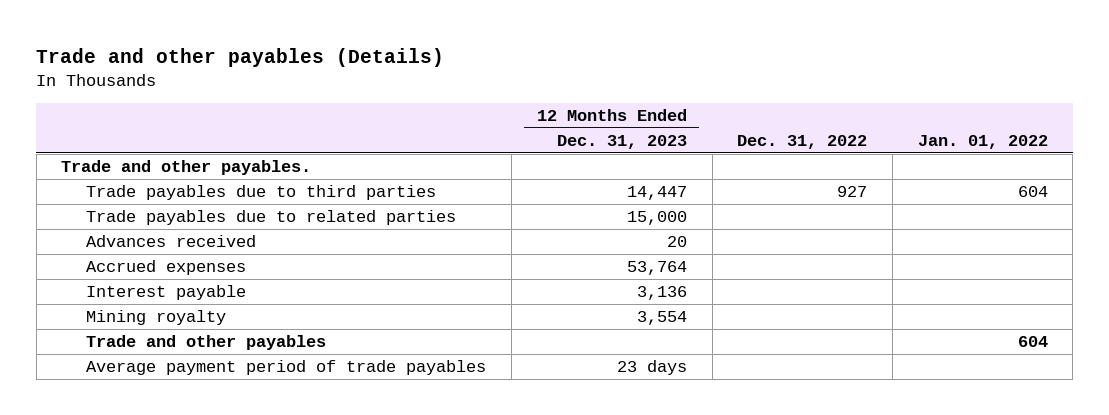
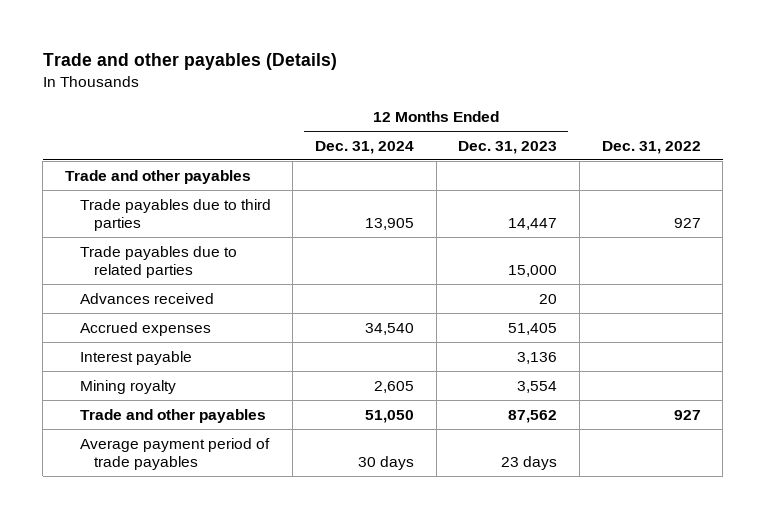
[917,134,1048,149] Jan. 01, 2022 -> none
none -> [314,140,414,154] Dec. 31, 2024
[61,160,312,176] Trade and other payables. -> none
[86,335,327,351] Trade and other payables -> [64,169,251,184] Trade and other payables
[626,261,687,276] 53,764 -> [508,322,558,335] 51,405
none -> [79,408,266,423] Trade and other payables

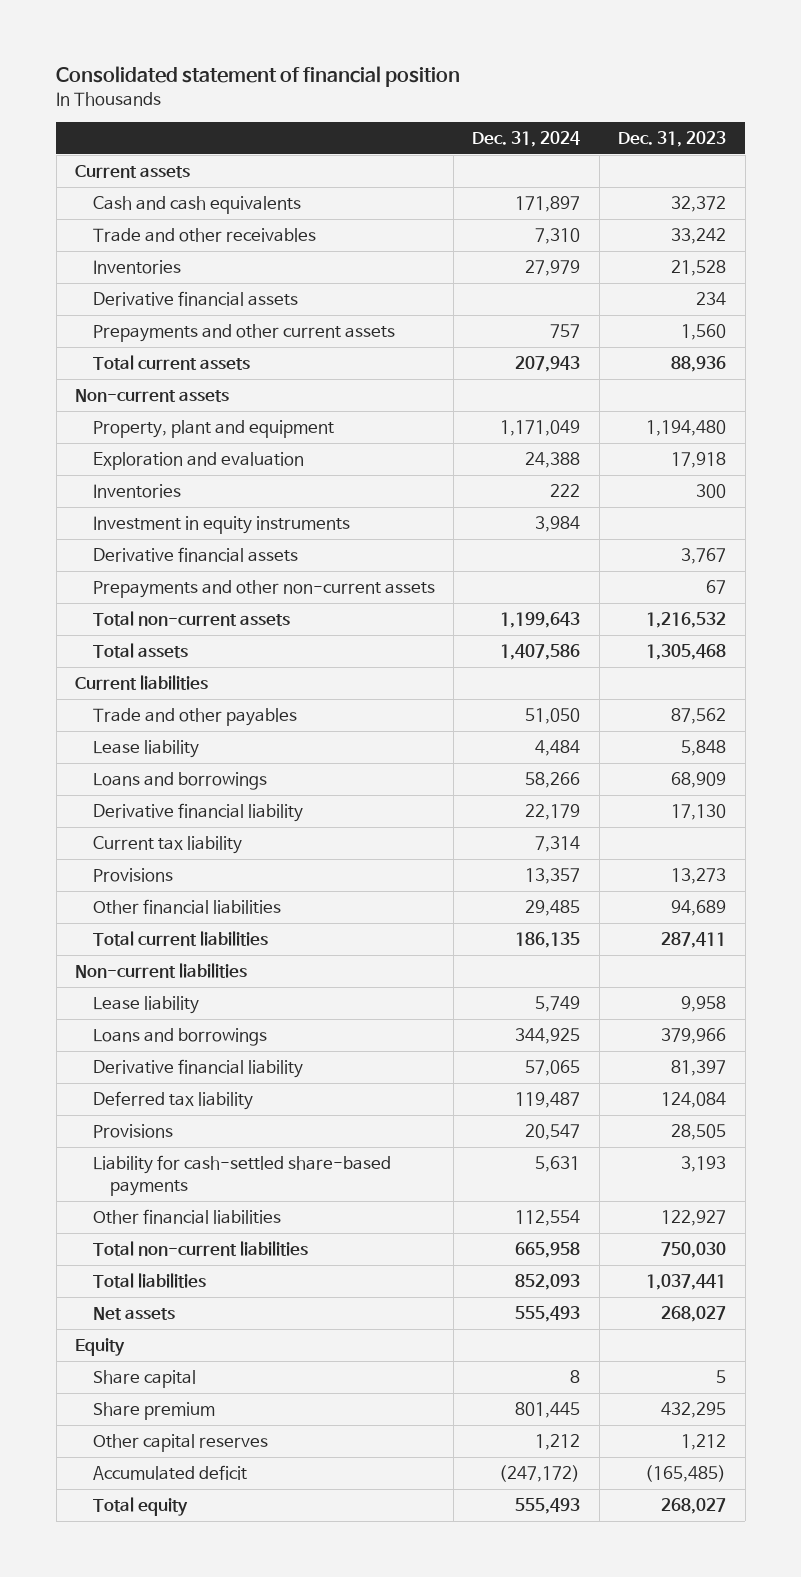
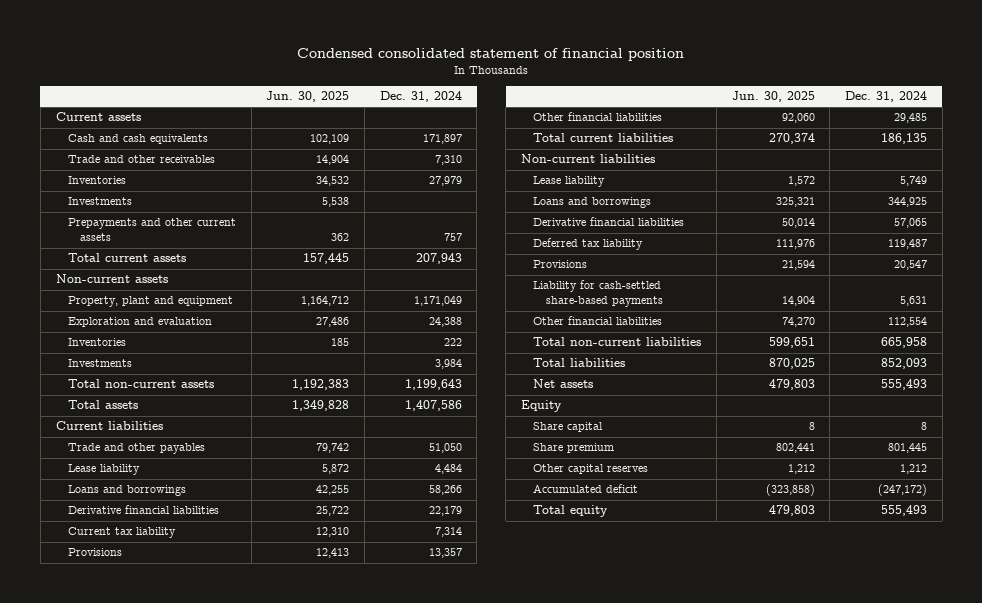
[56,66,461,88] Consolidated statement of financial position -> [297,48,685,62] Condensed consolidated statement of financial position
[618,131,727,148] Dec. 31, 2023 -> none
none -> [266,91,350,103] Jun. 30, 2025
[92,290,298,306] Derivative financial assets -> none
none -> [67,197,132,206] Investments
[92,546,298,562] Derivative financial assets -> none
[92,579,435,598] Prepayments and other non-current assets -> none
[92,515,350,534] Investment in equity instruments -> [67,359,132,368] Investments
[92,802,303,822] Derivative financial liability -> [67,505,219,515] Derivative financial liabilities
[92,1058,303,1078] Derivative financial liability -> [533,217,685,227] Derivative financial liabilities

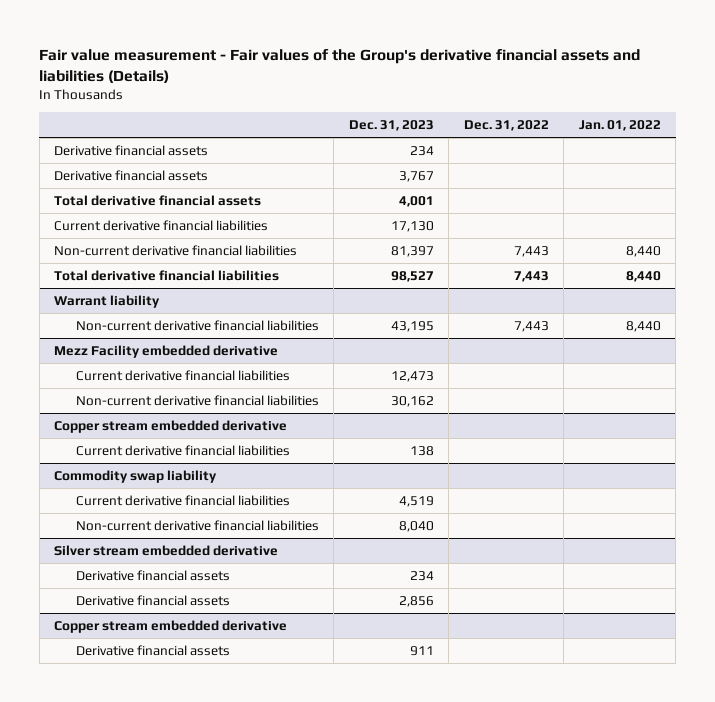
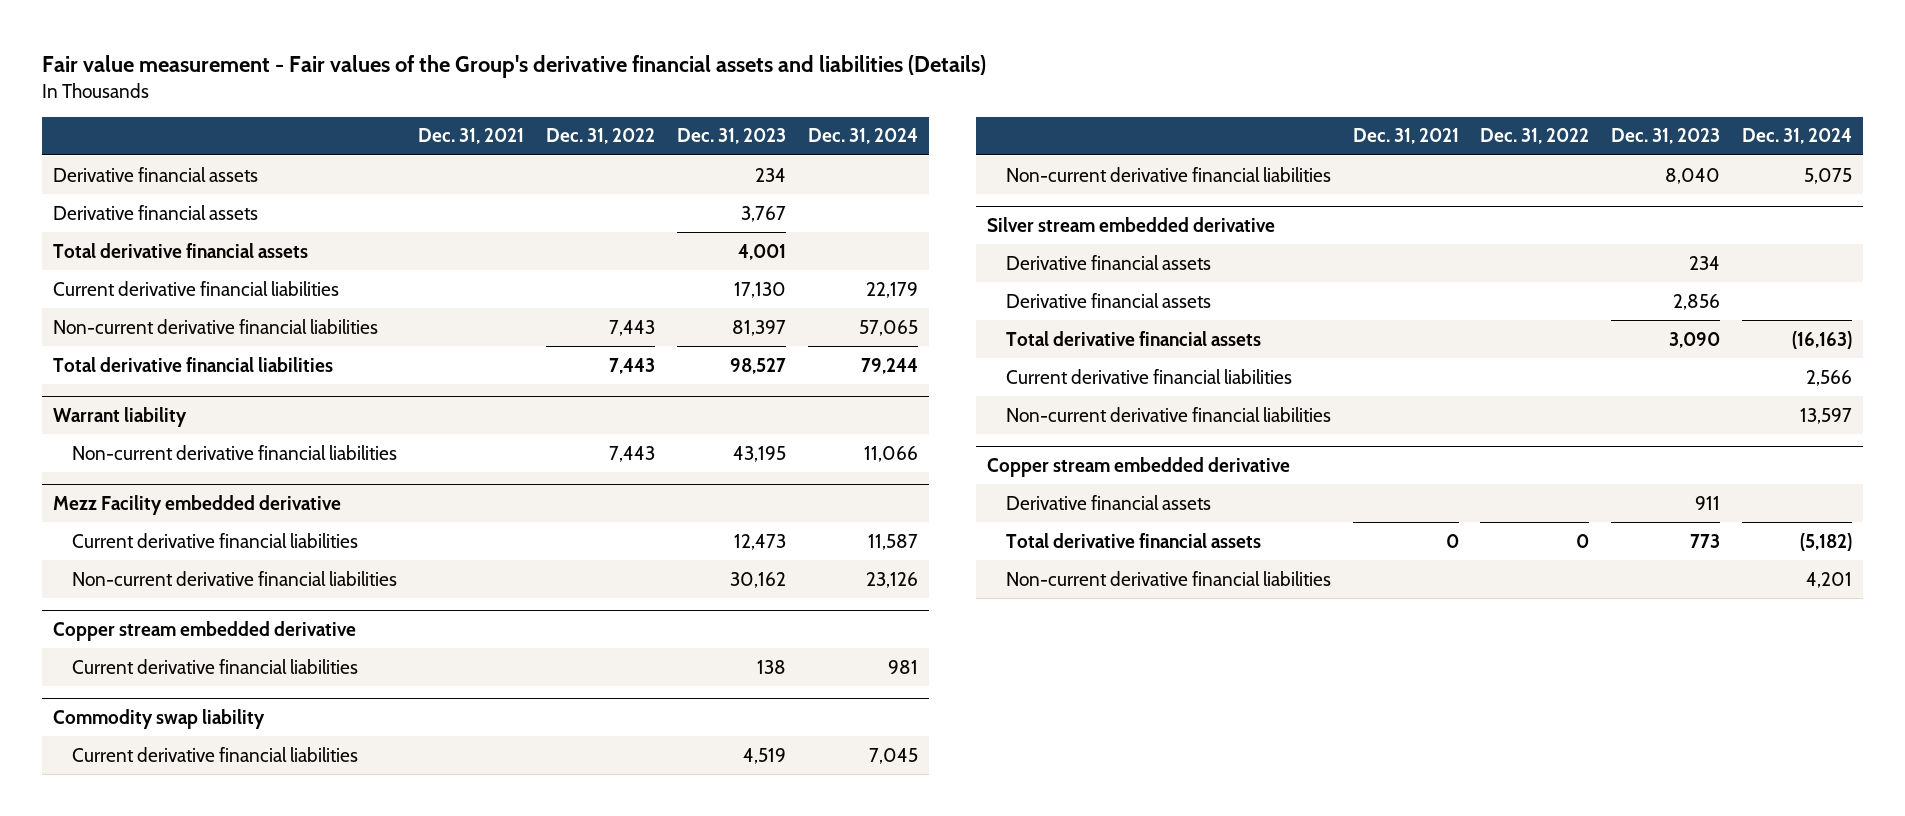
[578,120,661,132] Jan. 01, 2022 -> none
none -> [418,128,525,145] Dec. 31, 2021
none -> [807,128,918,145] Dec. 31, 2024
none -> [1005,330,1261,346] Total derivative financial assets
none -> [1005,368,1292,384] Current derivative financial liabilities
none -> [1005,406,1331,422] Non-current derivative financial liabilities
none -> [1005,532,1261,548] Total derivative financial assets
none -> [1005,570,1331,586] Non-current derivative financial liabilities

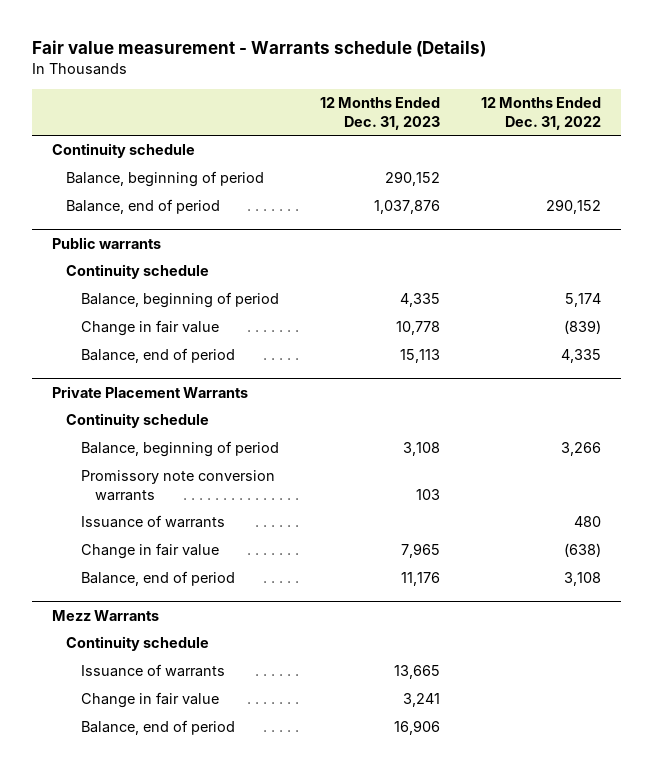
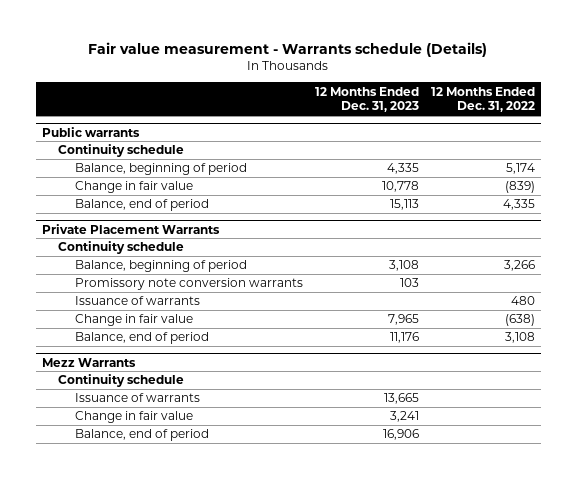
[52,143,196,159] Continuity schedule -> none
[66,171,265,188] Balance, beginning of period -> none
[66,199,221,215] Balance, end of period -> none

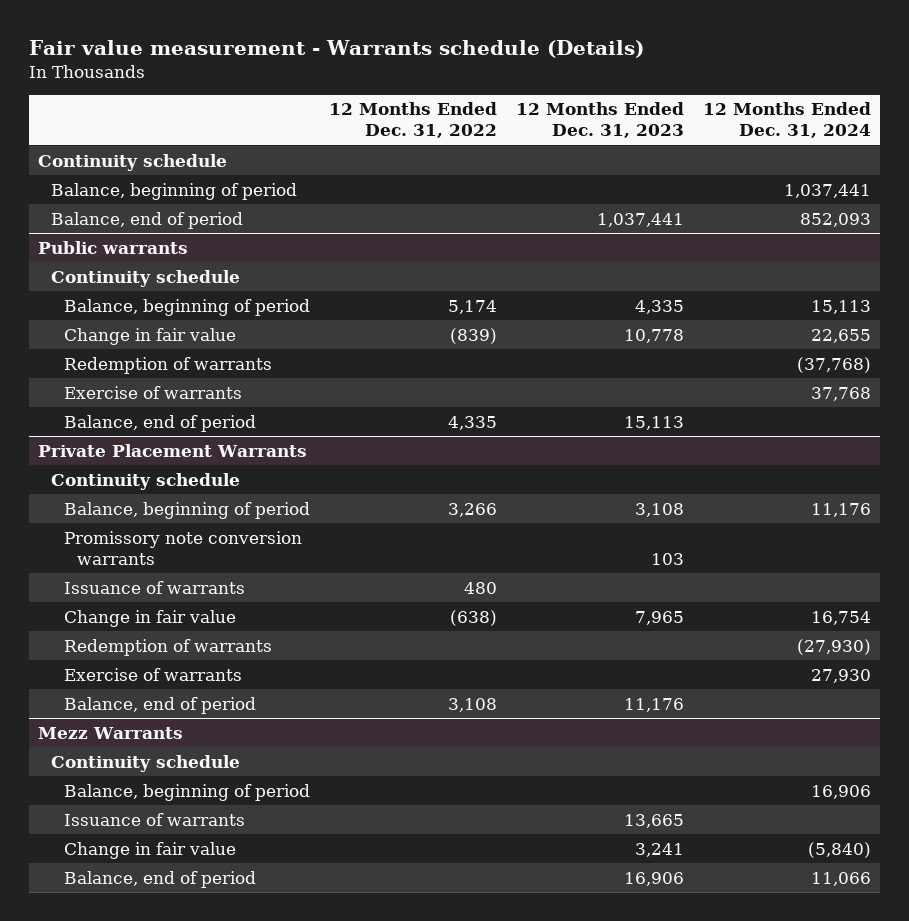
none -> [703,102,872,139] 12 Months Ended Dec. 31, 2024
none -> [38,153,228,171] Continuity schedule
none -> [51,182,298,200] Balance, beginning of period
none -> [51,211,244,229] Balance, end of period
none -> [64,356,273,374] Redemption of warrants
none -> [64,385,243,399] Exercise of warrants
none -> [64,638,273,656] Redemption of warrants
none -> [64,667,243,681] Exercise of warrants
none -> [64,783,311,801] Balance, beginning of period

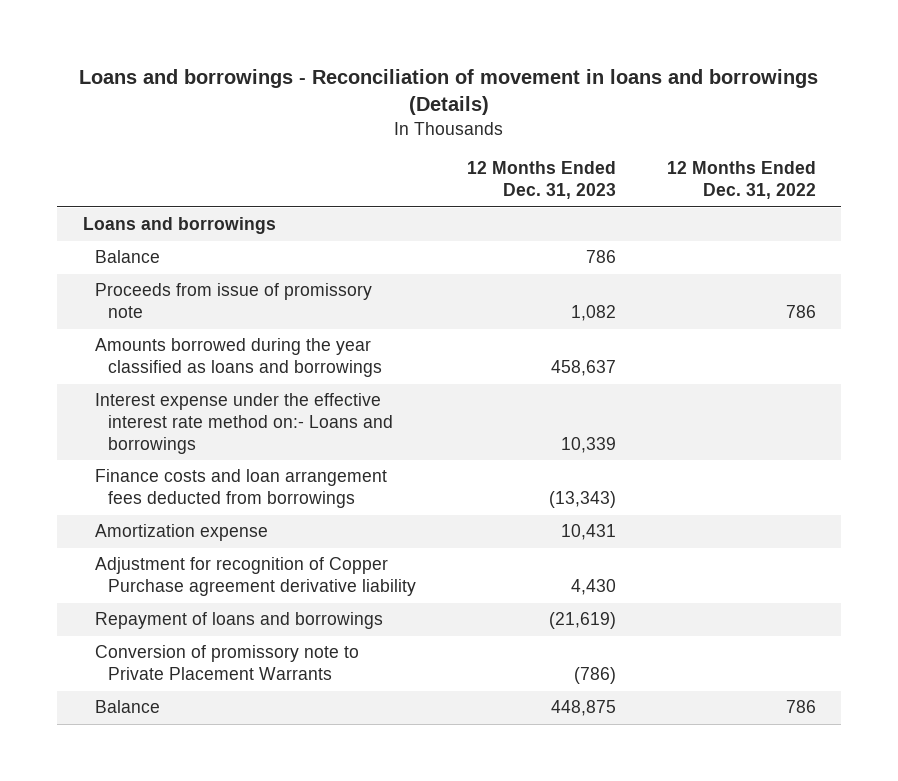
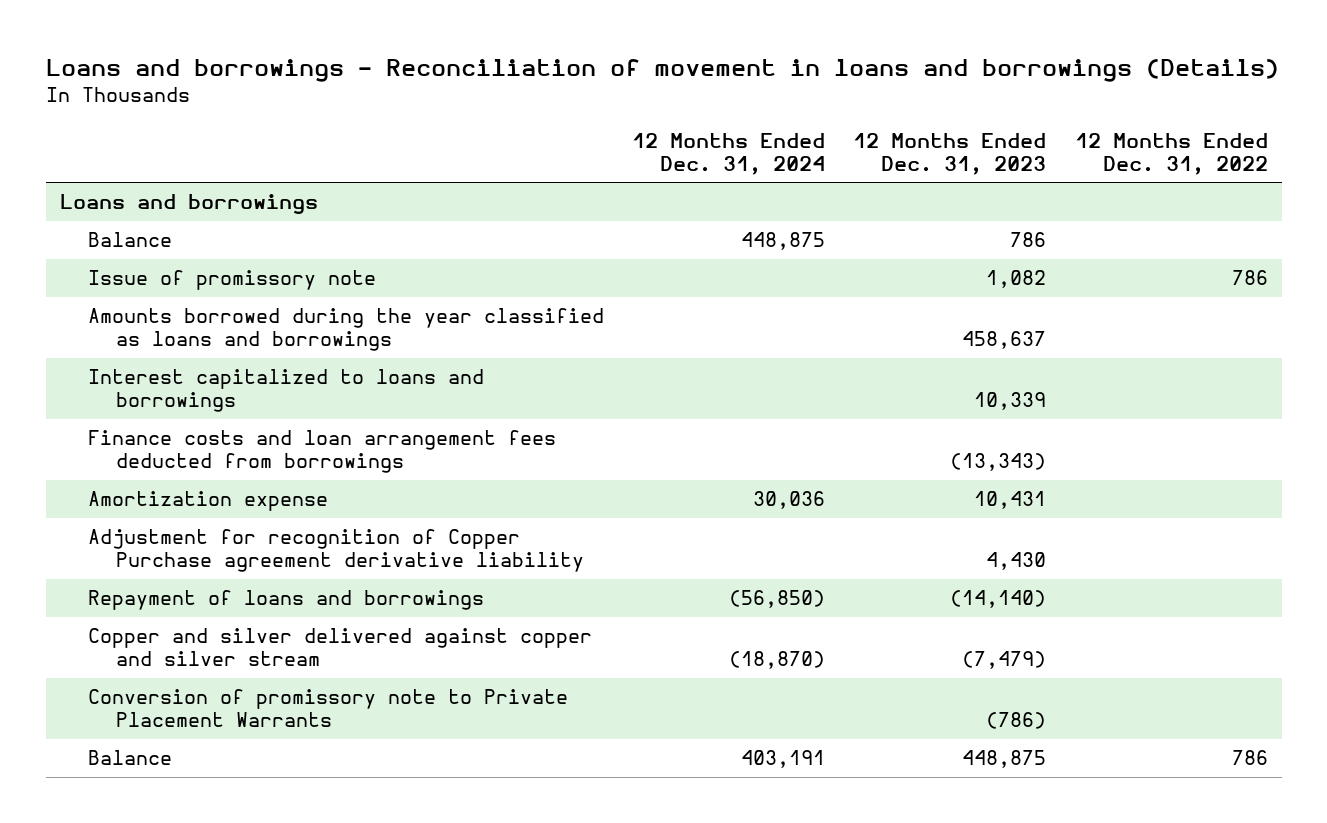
none -> [632,132,826,175] 12 Months Ended Dec. 31, 2024
[95,283,373,319] Proceeds from issue of promissory note -> [87,270,376,291] Issue of promissory note
[95,393,394,455] Interest expense under the effective interest rate method on:- Loans and borrowings -> [87,369,484,413] Interest capitalized to loans and borrowings
[548,612,616,630] (21,619) -> [950,590,1047,609] (14,140)
none -> [87,628,592,667] Copper and silver delivered against copper and silver stream

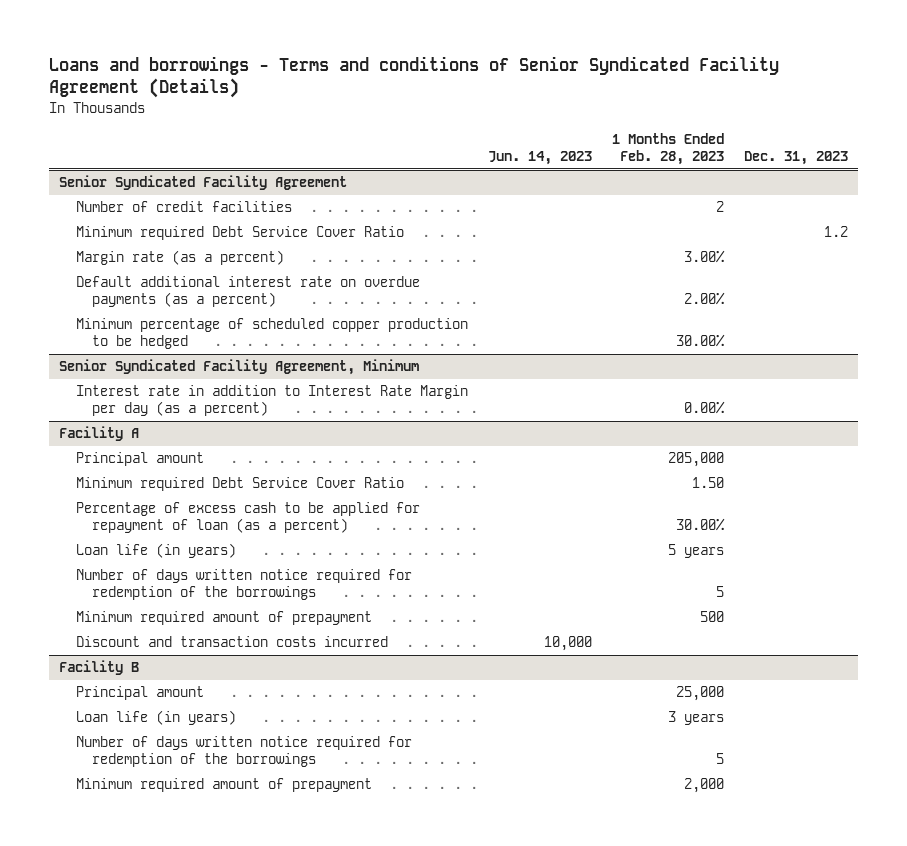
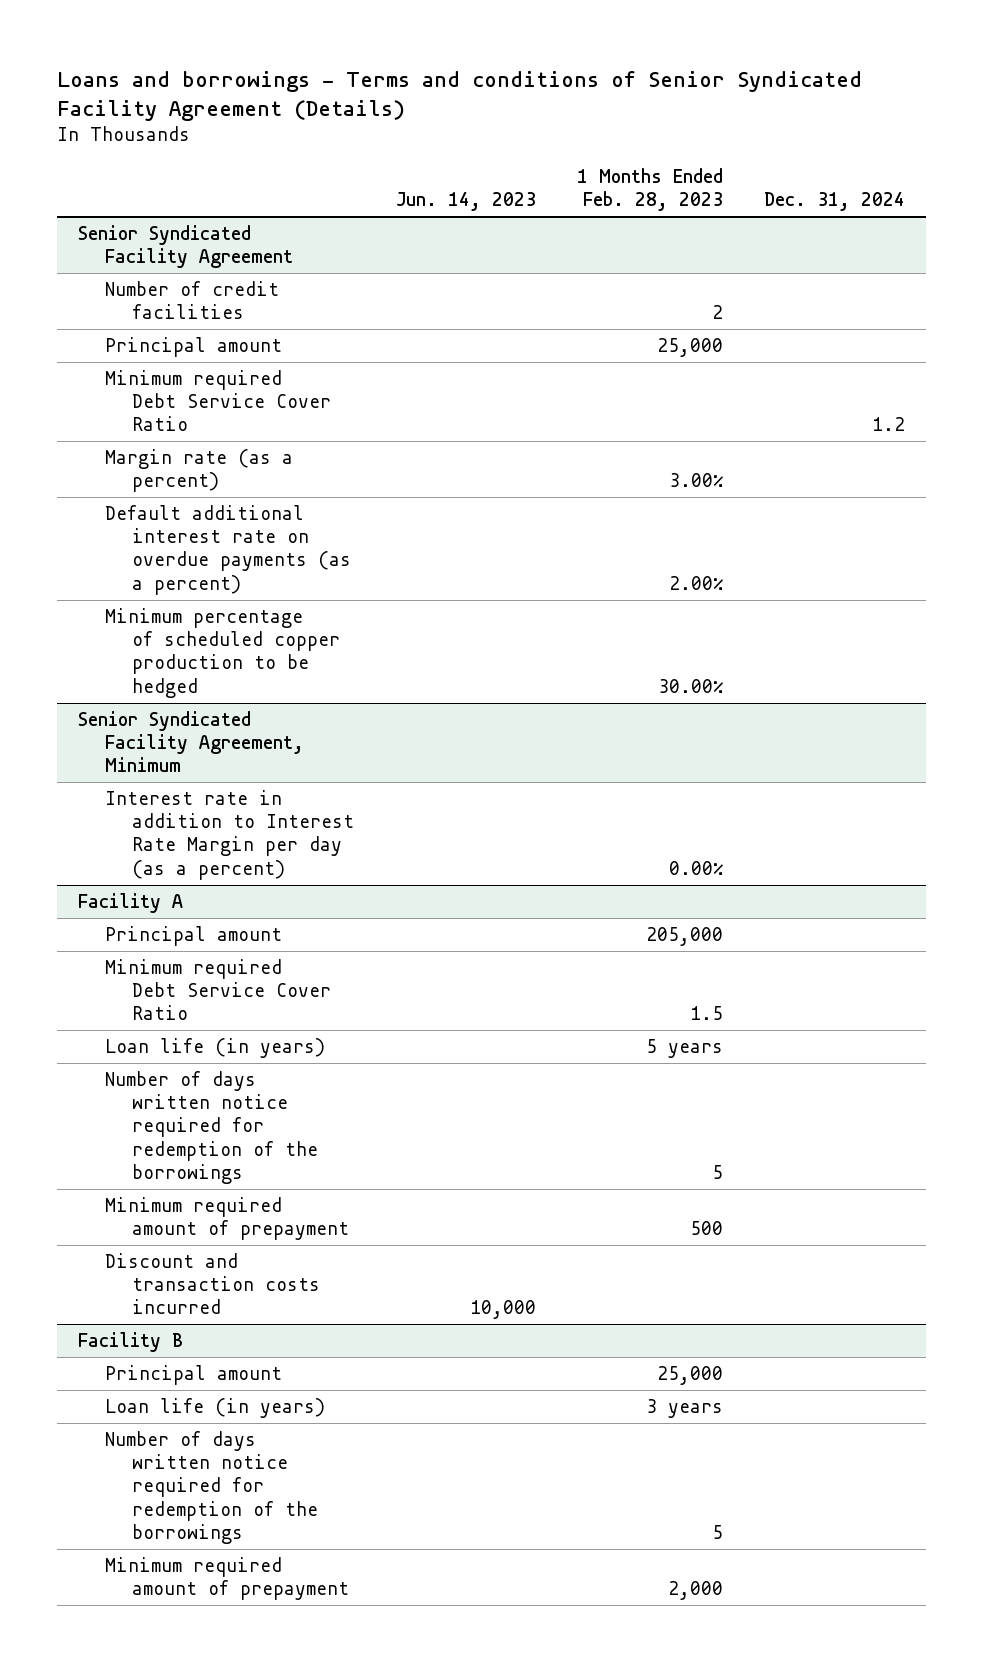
[743,151,848,166] Dec. 31, 2023 -> none
none -> [764,192,906,212] Dec. 31, 2024
none -> [105,336,283,357] Principal amount
[75,502,420,534] Percentage of excess cash to be applied for repayment of loan (as a percent) -> none
[691,477,724,489] 1.50 -> [689,1006,723,1021] 1.5

